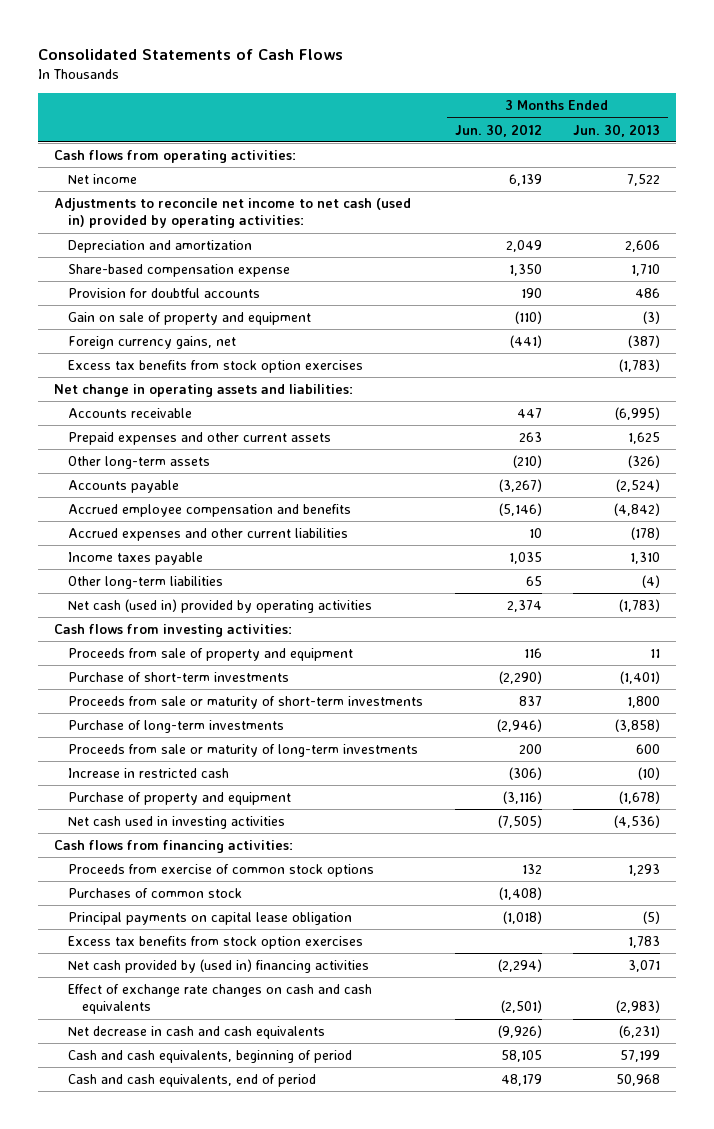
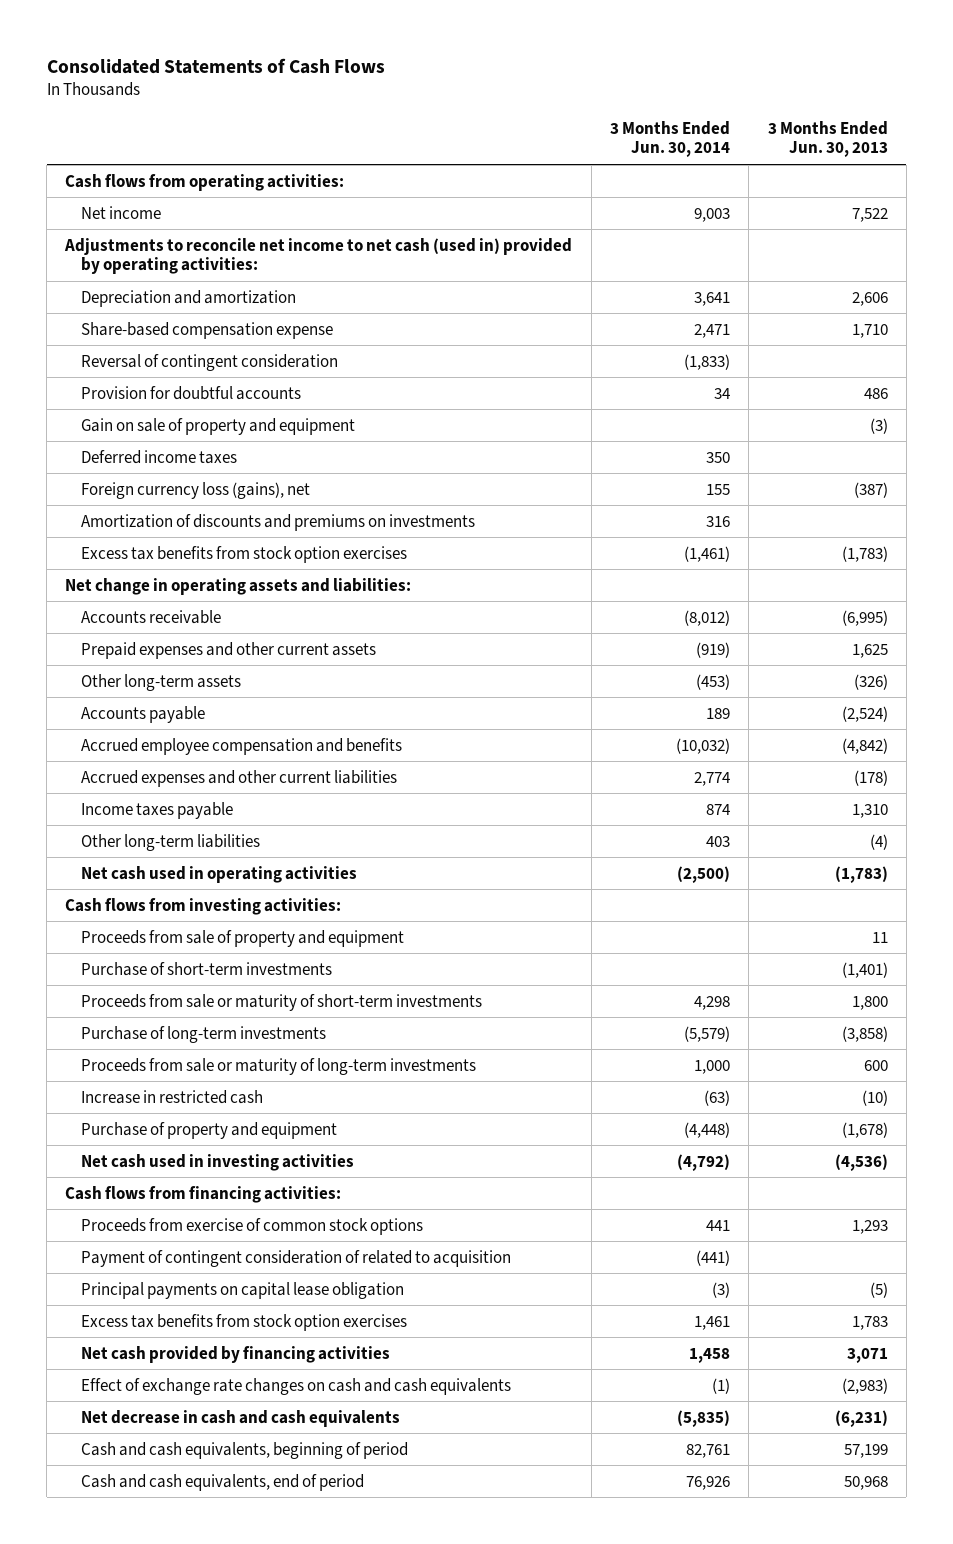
[454,123,542,137] Jun. 30, 2012 -> none
none -> [609,120,730,158] 3 Months Ended Jun. 30, 2014
none -> [80,353,338,371] Reversal of contingent consideration
none -> [80,449,237,464] Deferred income taxes
[68,335,237,349] Foreign currency gains, net -> [80,481,310,499] Foreign currency loss (gains), net
none -> [80,513,475,531] Amortization of discounts and premiums on investments
[68,598,373,613] Net cash (used in) provided by operating activities -> [80,865,357,883] Net cash used in operating activities
[68,887,243,898] Purchases of common stock -> none
none -> [80,1249,511,1267] Payment of contingent consideration of related to acquisition
[68,958,370,973] Net cash provided by (used in) financing activities -> [80,1345,390,1363] Net cash provided by financing activities

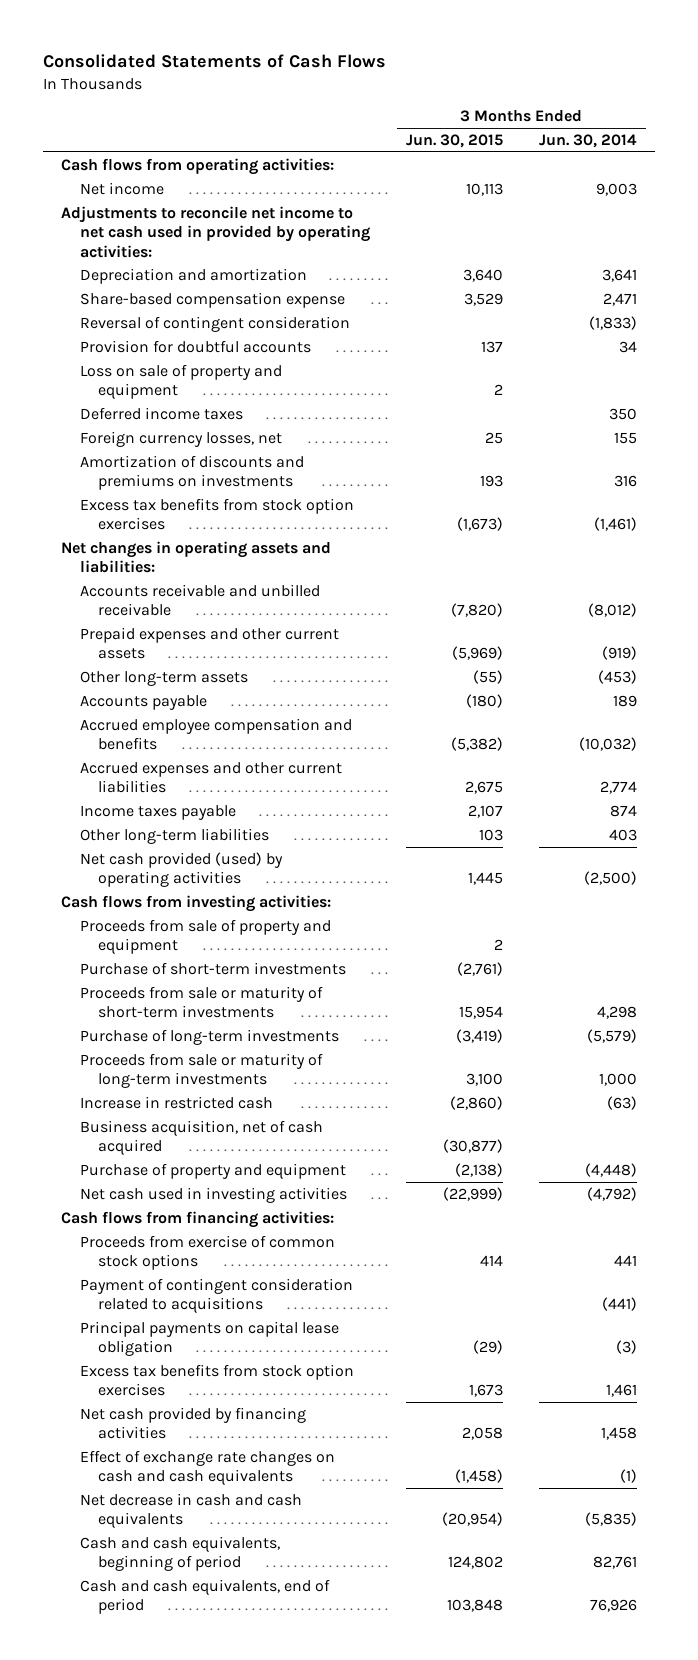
[767,120,888,158] 3 Months Ended Jun. 30, 2013 -> none
none -> [405,133,503,148] Jun. 30, 2015
[64,237,573,275] Adjustments to reconcile net income to net cash (used in) provided by operating activities: -> [60,205,370,258] Adjustments to reconcile net income to net cash used in provided by operating activities:
[80,417,355,435] Gain on sale of property and equipment -> [79,363,282,400] Loss on sale of property and equipment
[80,481,310,499] Foreign currency loss (gains), net -> [79,430,282,447] Foreign currency losses, net
[65,577,412,595] Net change in operating assets and liabilities: -> [60,540,331,574] Net changes in operating assets and liabilities:
[80,609,221,624] Accounts receivable -> [79,583,320,617] Accounts receivable and unbilled receivable
[80,865,357,883] Net cash used in operating activities -> [79,851,283,888] Net cash provided (used) by operating activities
none -> [79,1119,323,1156] Business acquisition, net of cash acquired
[80,1249,511,1267] Payment of contingent consideration of related to acquisition -> [79,1277,353,1314] Payment of contingent consideration related to acquisitions

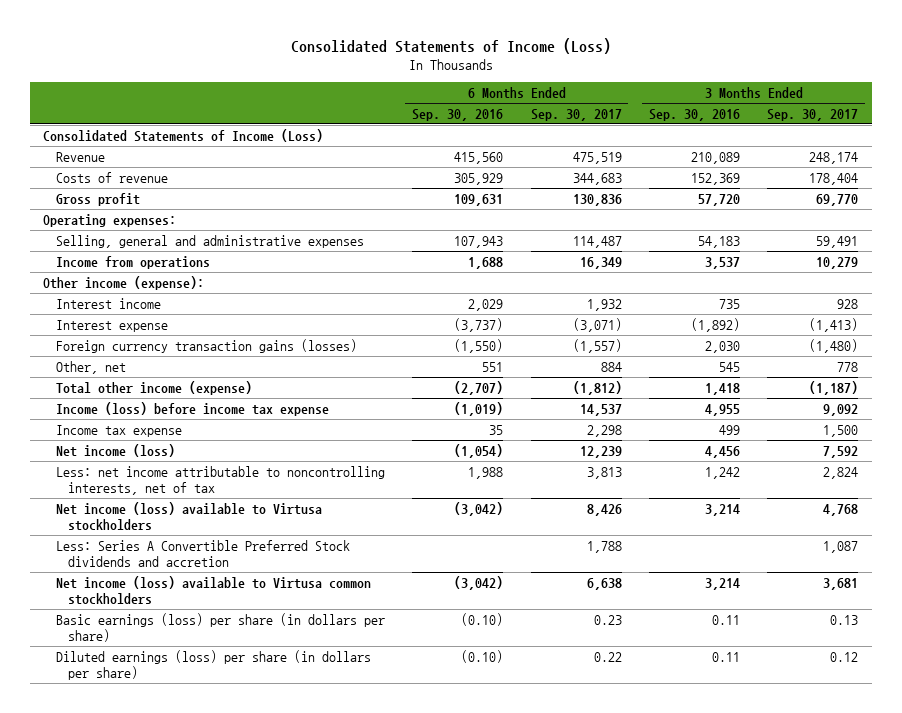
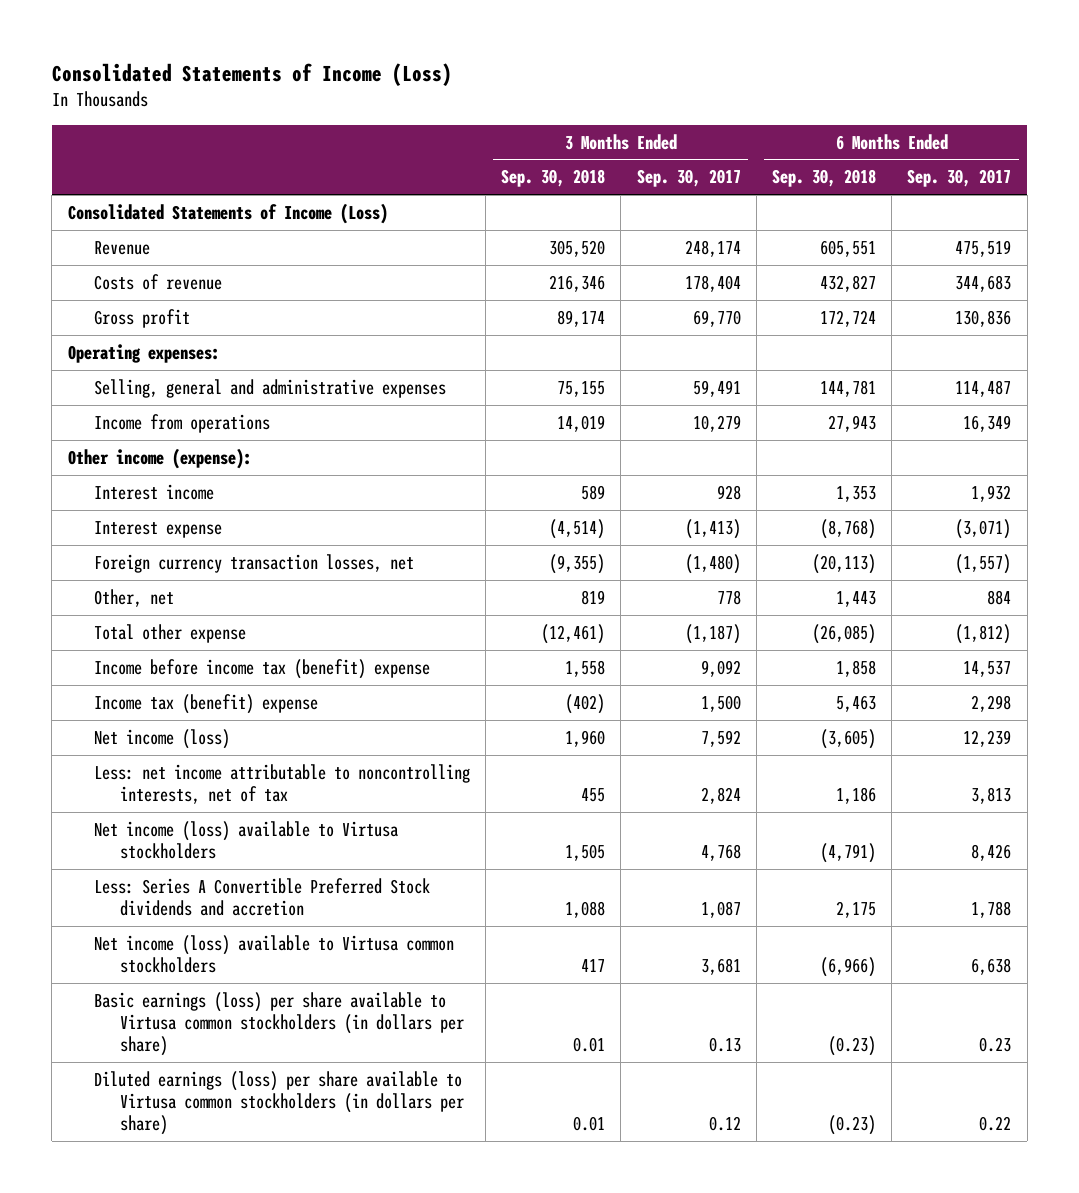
[412,108,504,121] Sep. 30, 2016 -> none
[648,108,740,121] Sep. 30, 2016 -> none
none -> [501,169,606,188] Sep. 30, 2018
none -> [771,169,876,188] Sep. 30, 2018
[55,338,357,353] Foreign currency transaction gains (losses) -> [93,553,414,573] Foreign currency transaction losses, net
[55,380,252,395] Total other income (expense) -> [93,623,246,643] Total other expense
[55,401,329,416] Income (loss) before income tax expense -> [93,658,430,679] Income before income tax (benefit) expense
[55,424,182,437] Income tax expense -> [93,693,318,714] Income tax (benefit) expense
[55,612,385,642] Basic earnings (loss) per share (in dollars per share) -> [93,991,464,1057] Basic earnings (loss) per share available to Virtusa common stockholders (in dollars per share)
[55,649,371,680] Diluted earnings (loss) per share (in dollars per share) -> [93,1070,464,1136] Diluted earnings (loss) per share available to Virtusa common stockholders (in dollars per share)

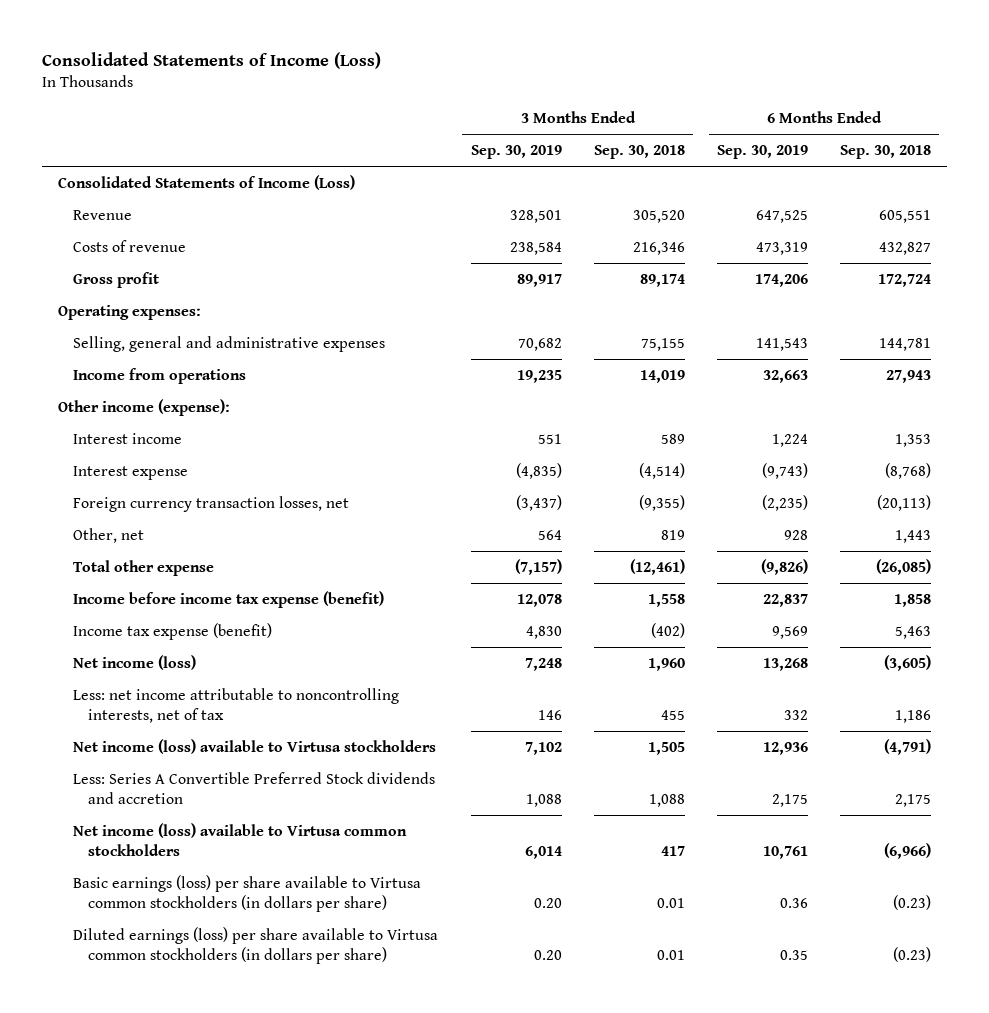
[636,169,741,188] Sep. 30, 2017 -> none
[907,169,1012,188] Sep. 30, 2017 -> none
none -> [470,145,562,160] Sep. 30, 2019
none -> [717,145,809,160] Sep. 30, 2019
[93,658,430,679] Income before income tax (benefit) expense -> [73,590,385,608] Income before income tax expense (benefit)
[93,693,318,714] Income tax (benefit) expense -> [73,622,273,640] Income tax expense (benefit)

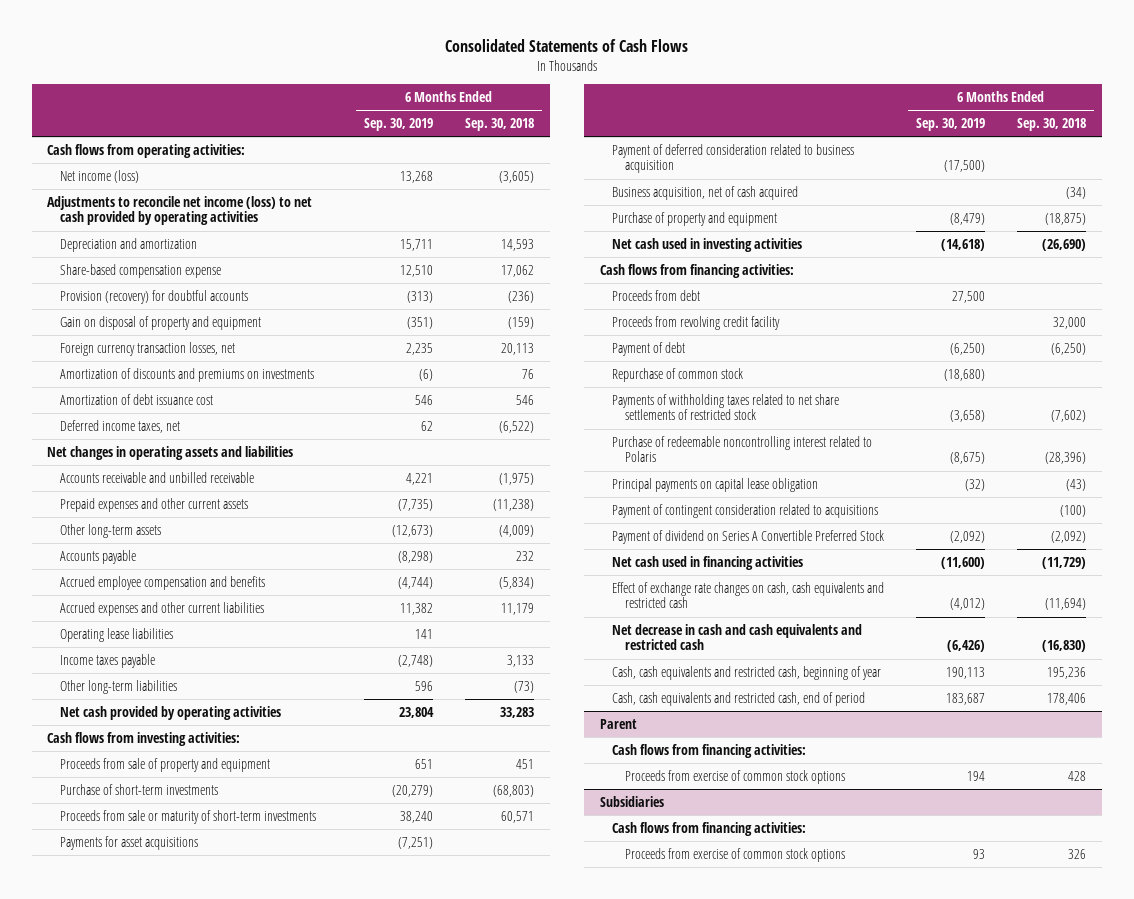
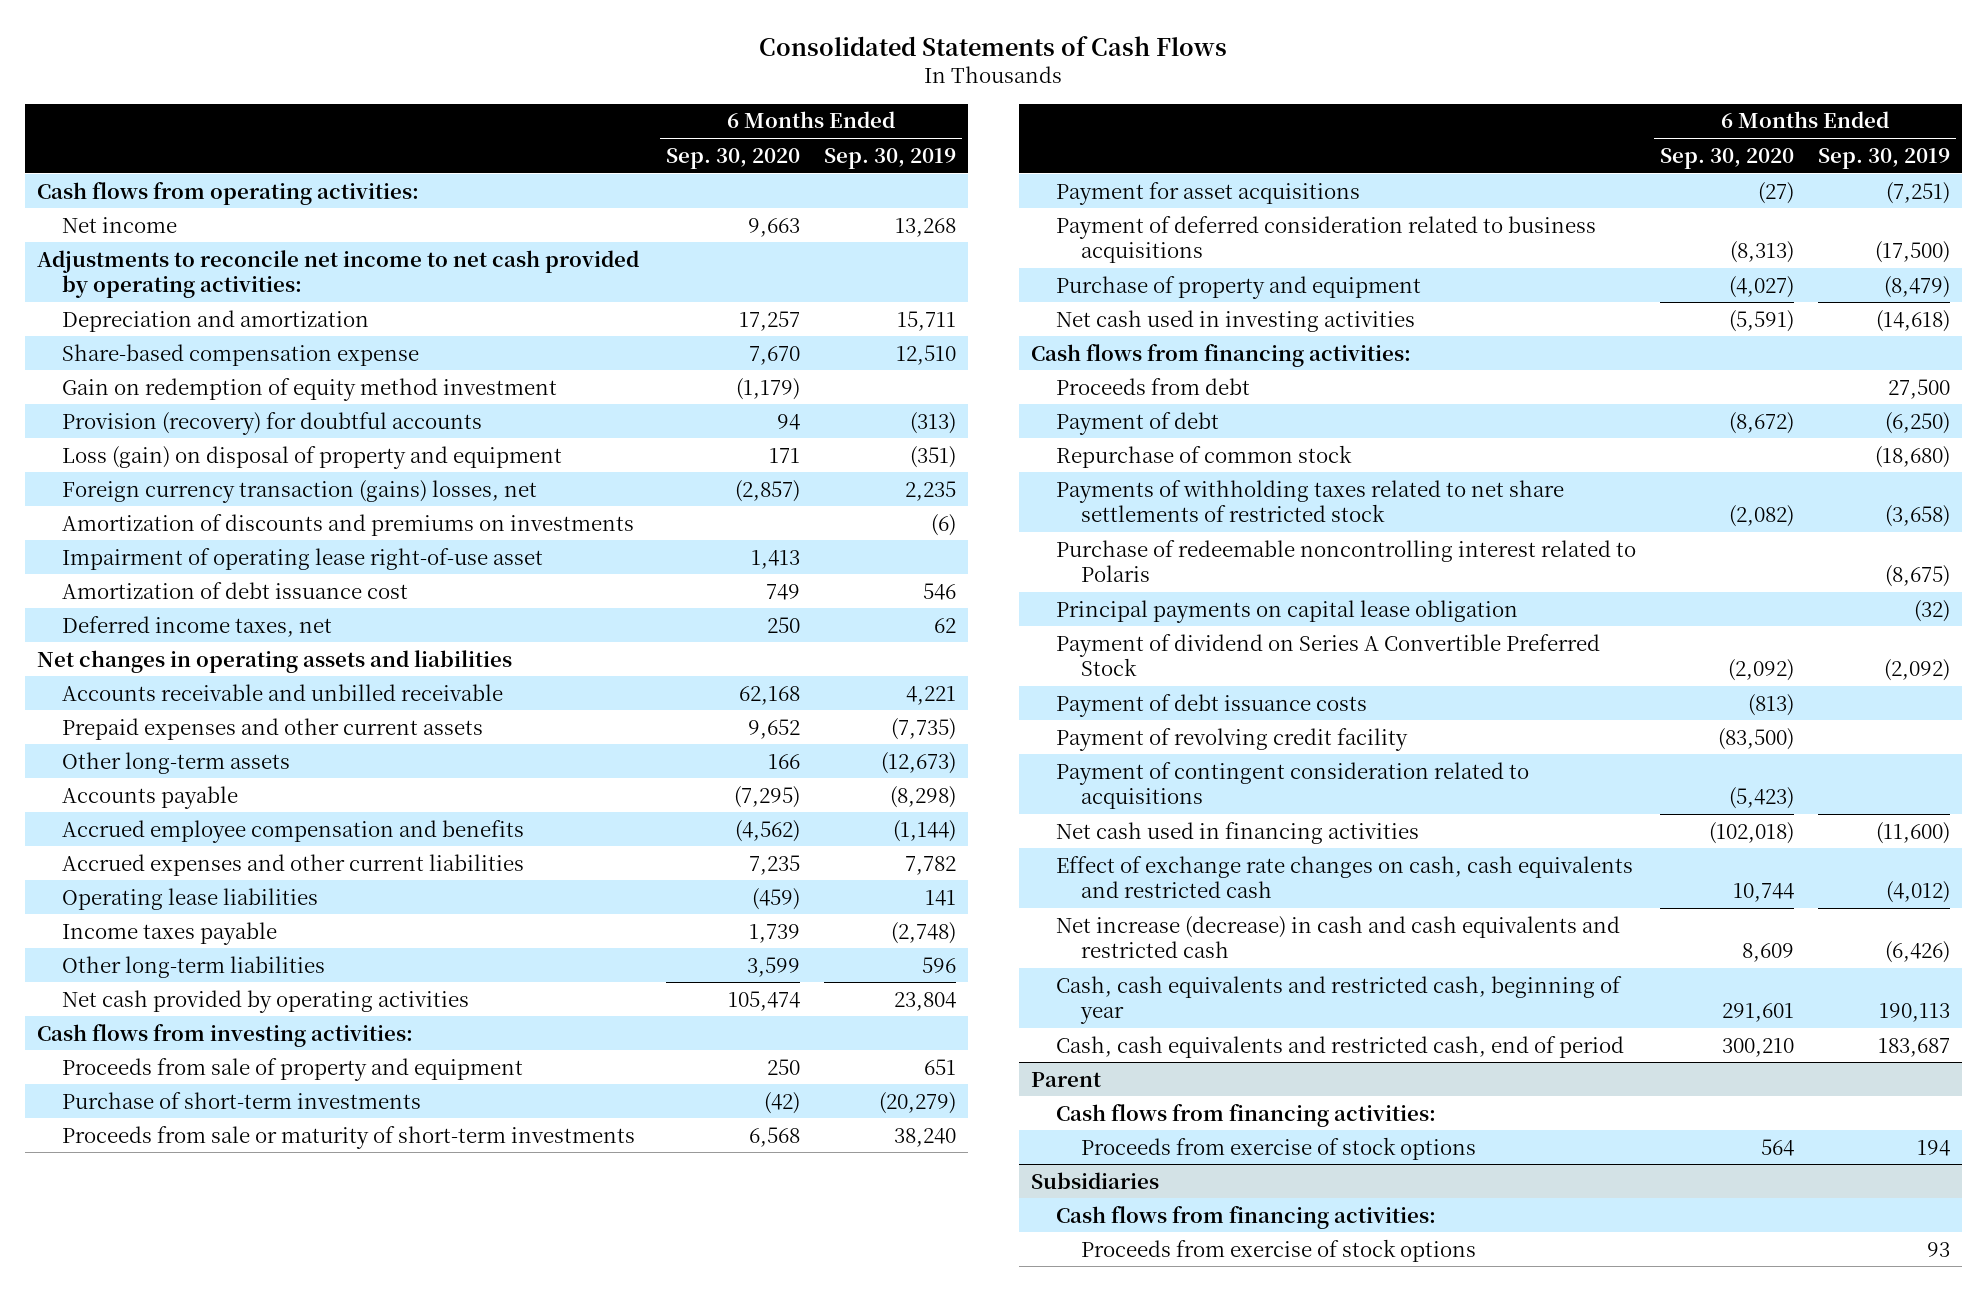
[465,117,535,131] Sep. 30, 2018 -> none
none -> [665,147,800,169] Sep. 30, 2020
[60,169,140,183] Net income (loss) -> [61,216,177,233] Net income
[47,195,313,226] Adjustments to reconcile net income (loss) to net cash provided by operating activities -> [36,249,639,299] Adjustments to reconcile net income to net cash provided by operating activities:
none -> [61,377,557,401] Gain on redemption of equity method investment
[60,315,262,330] Gain on disposal of property and equipment -> [61,445,562,469] Loss (gain) on disposal of property and equipment
[60,341,236,356] Foreign currency transaction losses, net -> [61,479,537,503] Foreign currency transaction (gains) losses, net
none -> [61,547,543,570] Impairment of operating lease right-of-use asset
[398,576,434,589] (4,744) -> [893,819,957,842] (1,144)
[400,602,434,615] 11,382 -> [905,855,957,875] 7,782
[612,185,799,200] Business acquisition, net of cash acquired -> none
[60,835,199,850] Payments for asset acquisitions -> [1055,181,1360,205] Payment for asset acquisitions
[612,143,855,174] Payment of deferred consideration related to business acquisition -> [1055,215,1596,264] Payment of deferred consideration related to business acquisitions
[612,315,781,330] Proceeds from revolving credit facility -> none
none -> [1055,693,1367,717] Payment of debt issuance costs
none -> [1055,727,1408,751] Payment of revolving credit facility
[612,503,879,518] Payment of contingent consideration related to acquisitions -> [1055,761,1529,810] Payment of contingent consideration related to acquisitions
[612,623,863,651] Net decrease in cash and cash equivalents and restricted cash -> [1055,915,1620,959] Net increase (decrease) in cash and cash equivalents and restricted cash
[624,769,845,784] Proceeds from exercise of common stock options -> [1080,1136,1476,1160] Proceeds from exercise of stock options
[624,847,845,862] Proceeds from exercise of common stock options -> [1080,1238,1476,1262] Proceeds from exercise of stock options

